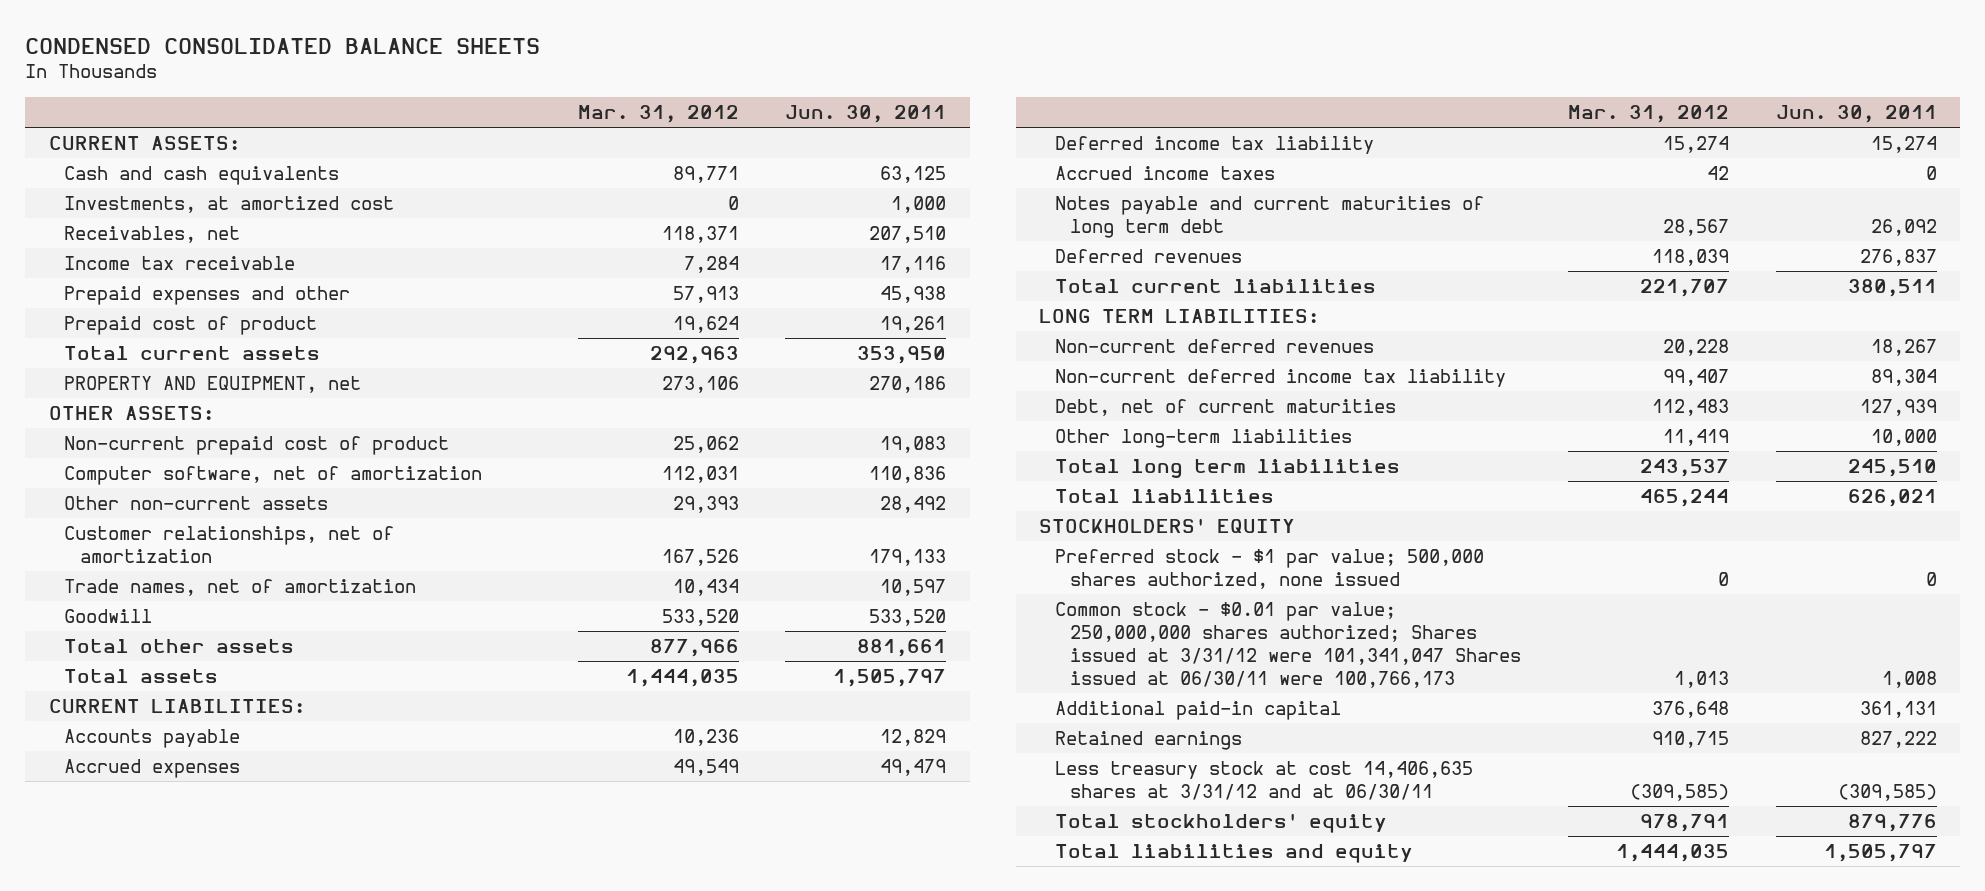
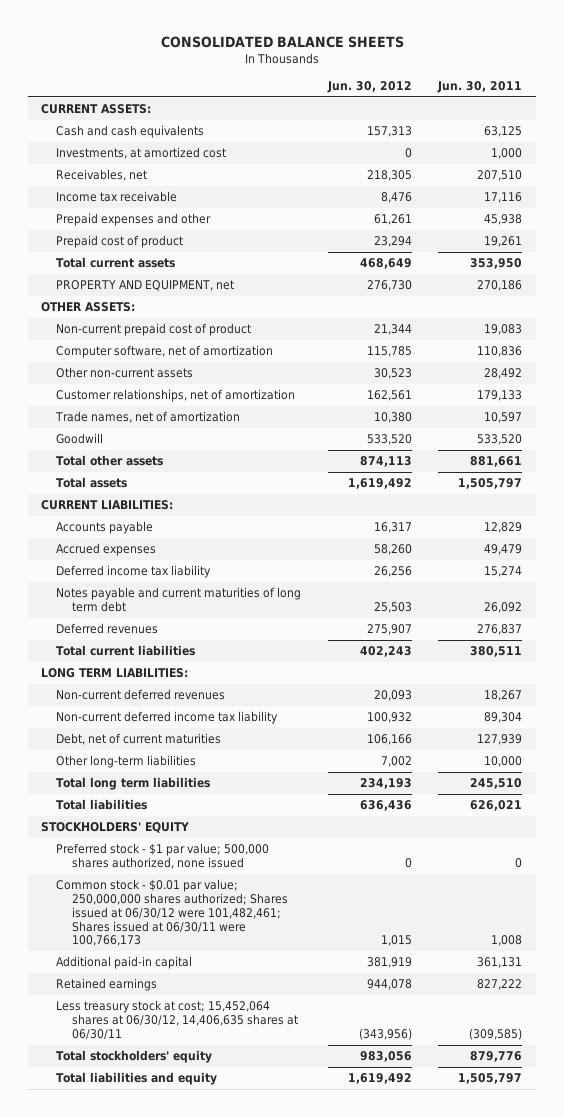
[25,37,541,54] CONDENSED CONSOLIDATED BALANCE SHEETS -> [160,35,404,48] CONSOLIDATED BALANCE SHEETS
[577,104,739,123] Mar. 31, 2012 -> none
none -> [326,80,412,93] Jun. 30, 2012
[1054,166,1275,181] Accrued income taxes -> none
[1054,602,1522,689] Common stock - $0.01 par value; 250,000,000 shares authorized; Shares issued at 3/31/12 were 101,341,047 Shares issued at 06/30/11 were 100,766,173 -> [56,879,288,947] Common stock - $0.01 par value; 250,000,000 shares authorized; Shares issued at 06/30/12 were 101,482,461; Shares issued at 06/30/11 were 100,766,173
[1054,761,1473,801] Less treasury stock at cost 14,406,635 shares at 3/31/12 and at 06/30/11 -> [56,1000,298,1040] Less treasury stock at cost; 15,452,064 shares at 06/30/12, 14,406,635 shares at 06/30/11

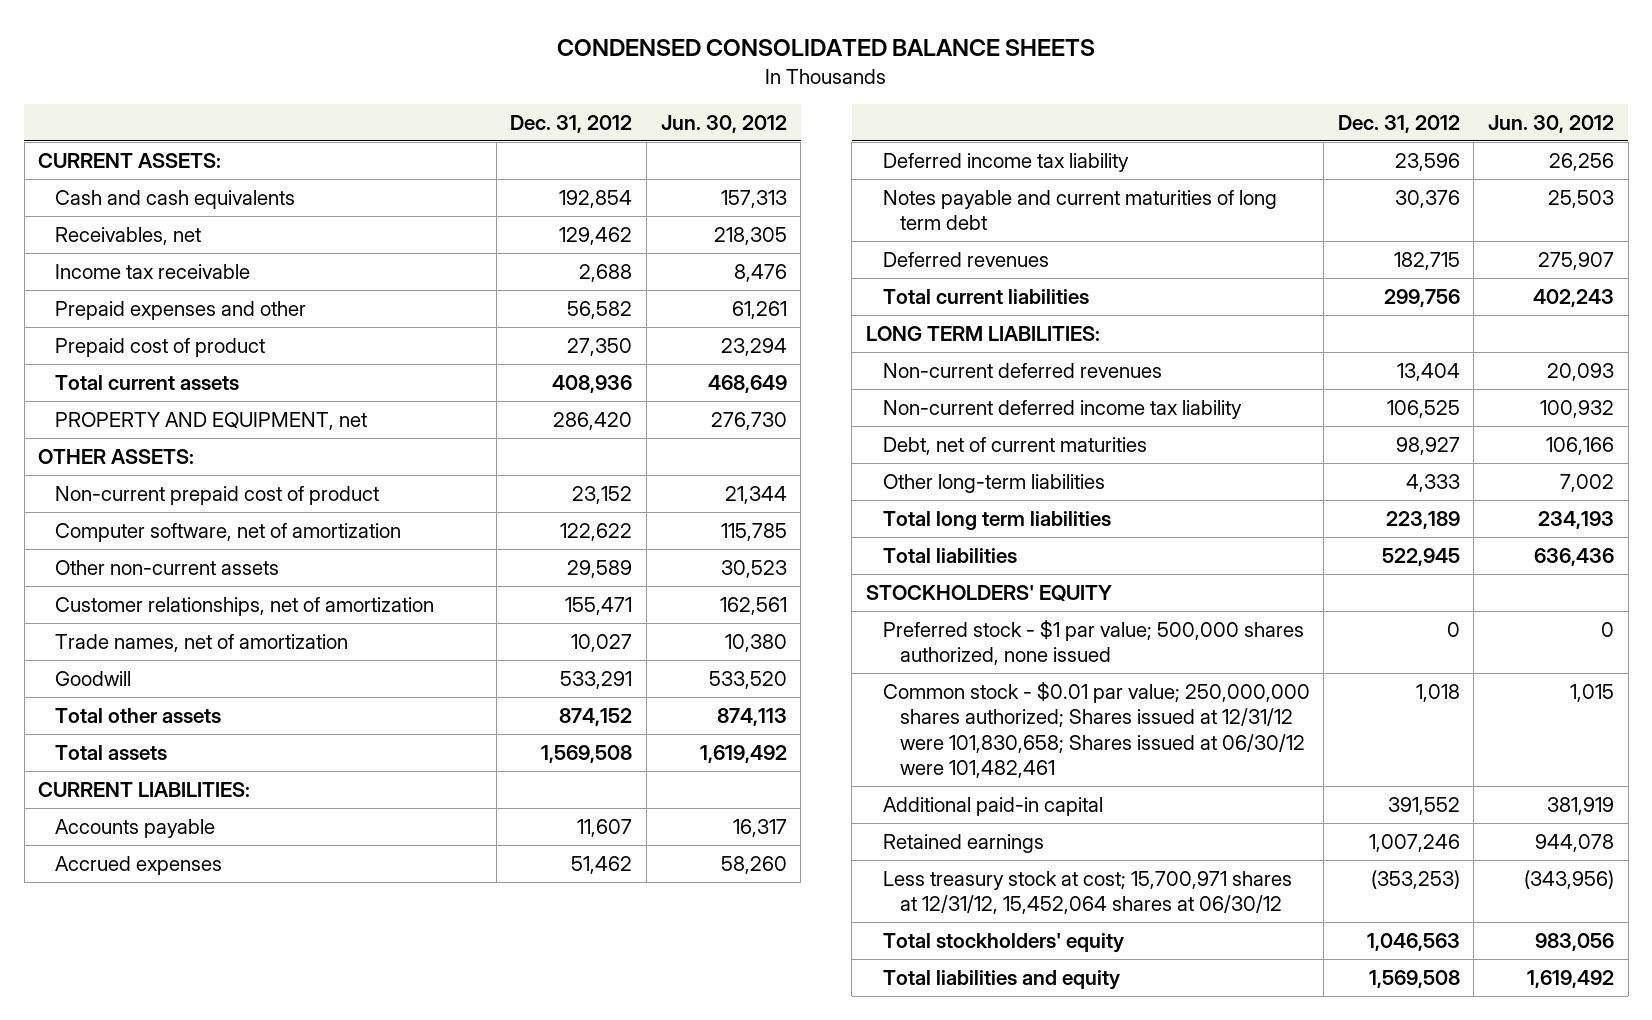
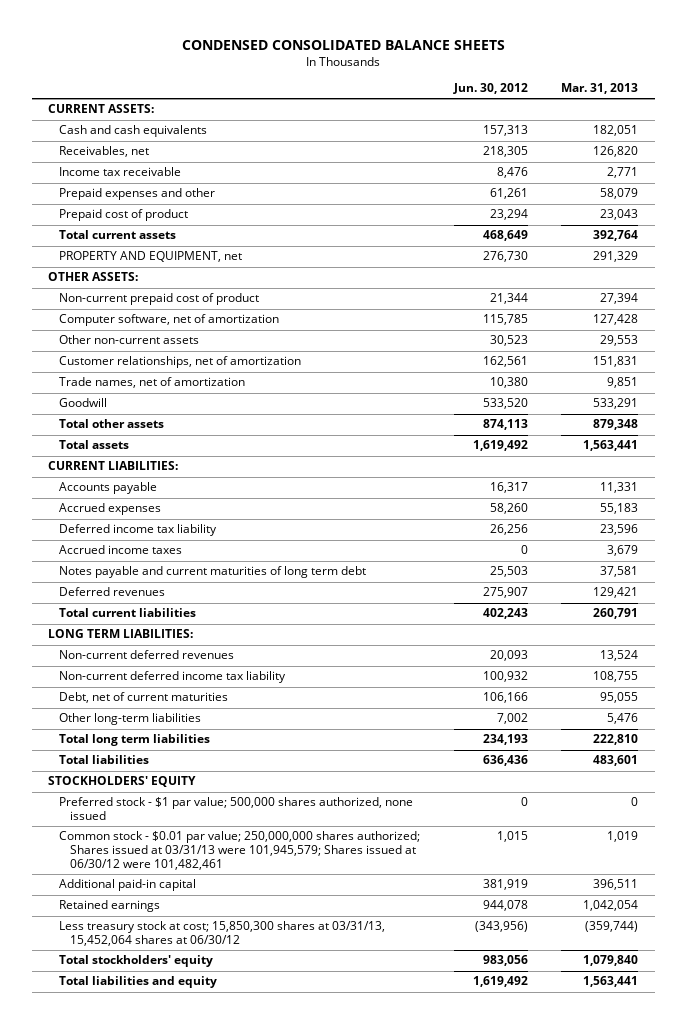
[510,114,633,133] Dec. 31, 2012 -> none
none -> [561,83,639,95] Mar. 31, 2013
none -> [59,545,183,555] Accrued income taxes
[882,680,1310,779] Common stock - $0.01 par value; 250,000,000 shares authorized; Shares issued at 12/31/12 were 101,830,658; Shares issued at 06/30/12 were 101,482,461 -> [59,831,421,870] Common stock - $0.01 par value; 250,000,000 shares authorized; Shares issued at 03/31/13 were 101,945,579; Shares issued at 06/30/12 were 101,482,461
[882,870,1292,915] Less treasury stock at cost; 15,700,971 shares at 12/31/12, 15,452,064 shares at 06/30/12 -> [59,921,386,947] Less treasury stock at cost; 15,850,300 shares at 03/31/13, 15,452,064 shares at 06/30/12

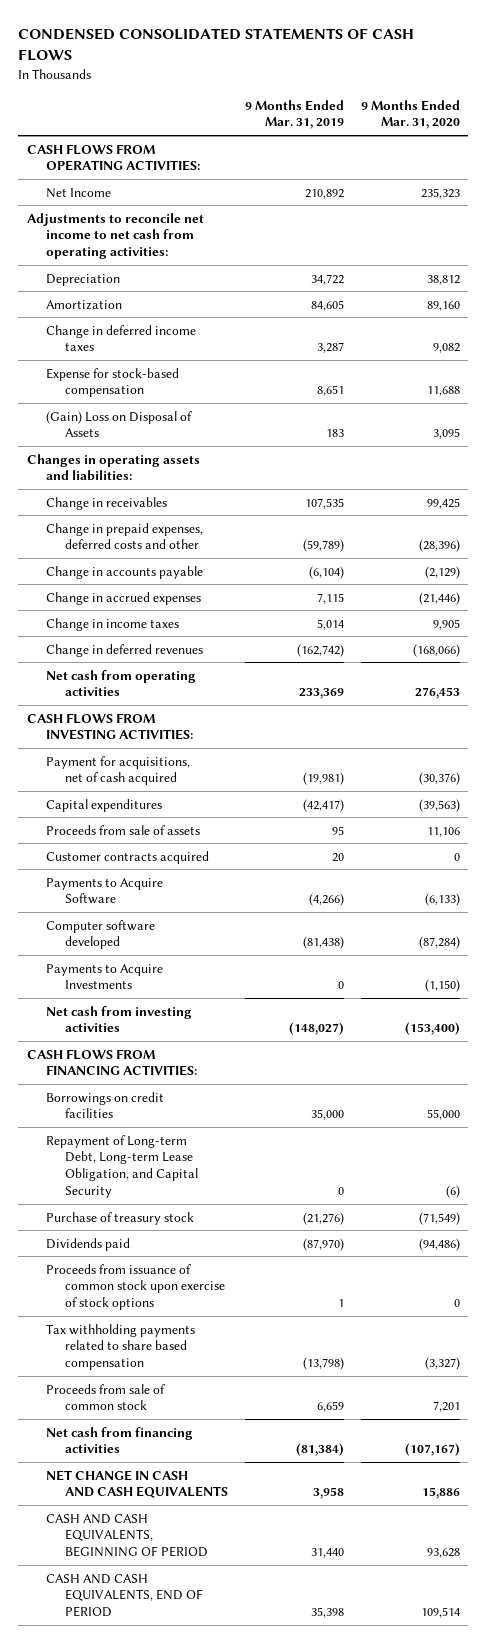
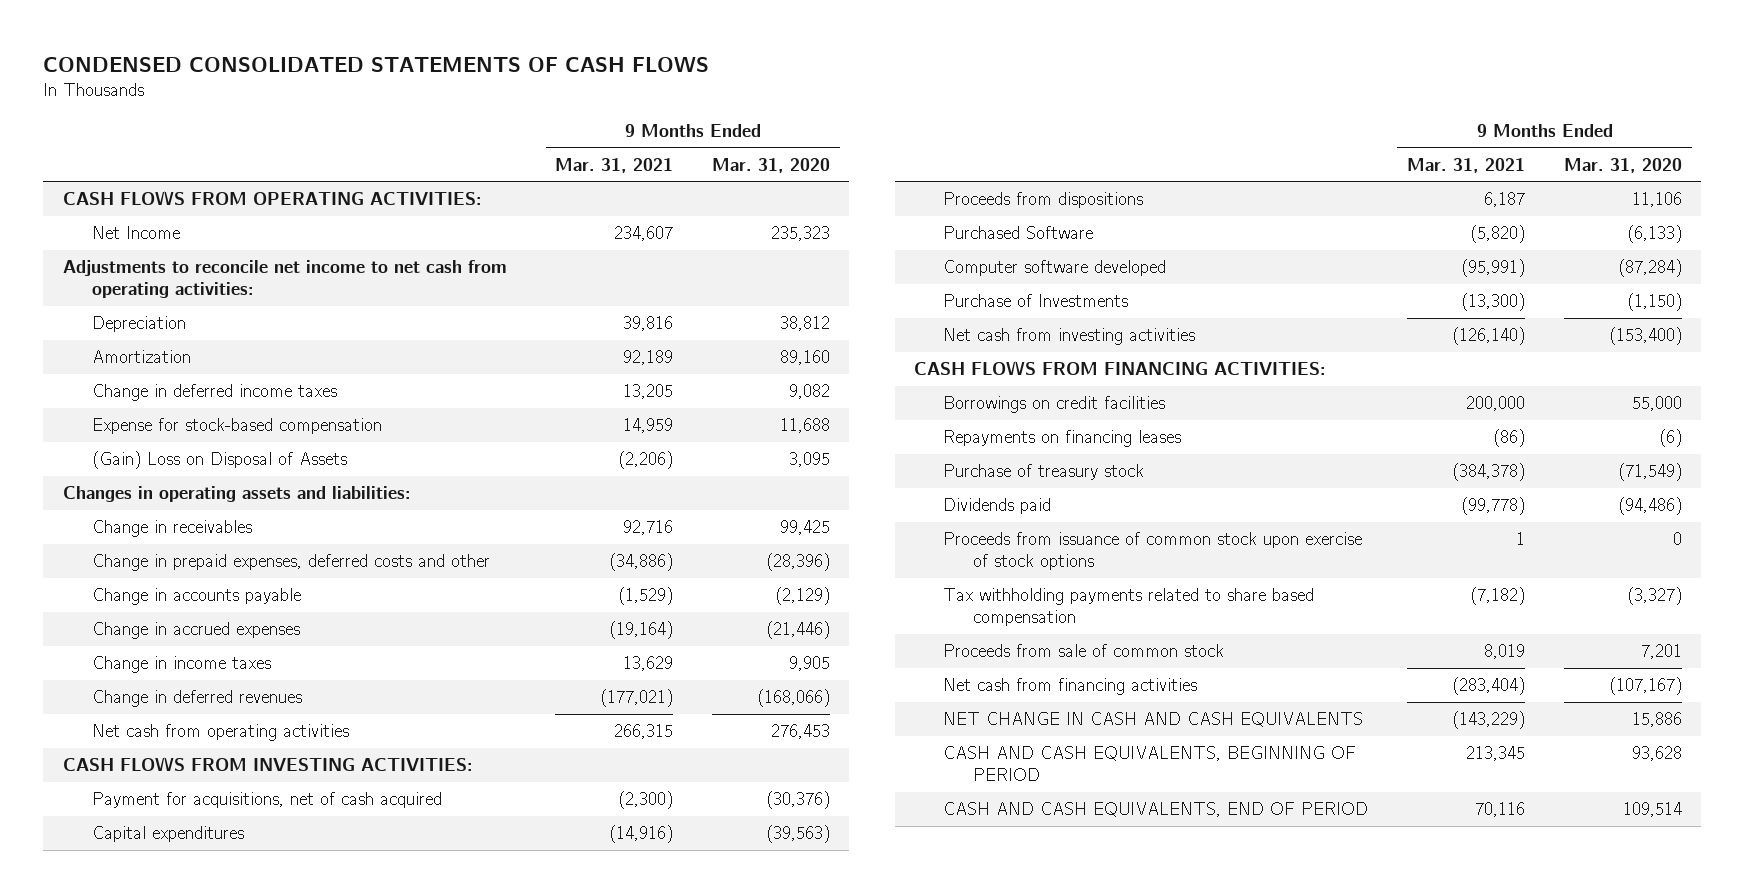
[245,99,345,130] 9 Months Ended Mar. 31, 2019 -> none
none -> [555,157,674,173] Mar. 31, 2021
[46,850,210,864] Customer contracts acquired -> none
[46,824,201,835] Proceeds from sale of assets -> [943,192,1144,209] Proceeds from dispositions
[46,877,164,905] Payments to Acquire Software -> [943,226,1094,240] Purchased Software
[46,963,164,990] Payments to Acquire Investments -> [943,294,1129,308] Purchase of Investments
[46,1134,199,1199] Repayment of Long-term Debt, Long-term Lease Obligation, and Capital Security -> [943,430,1182,448] Repayments on financing leases

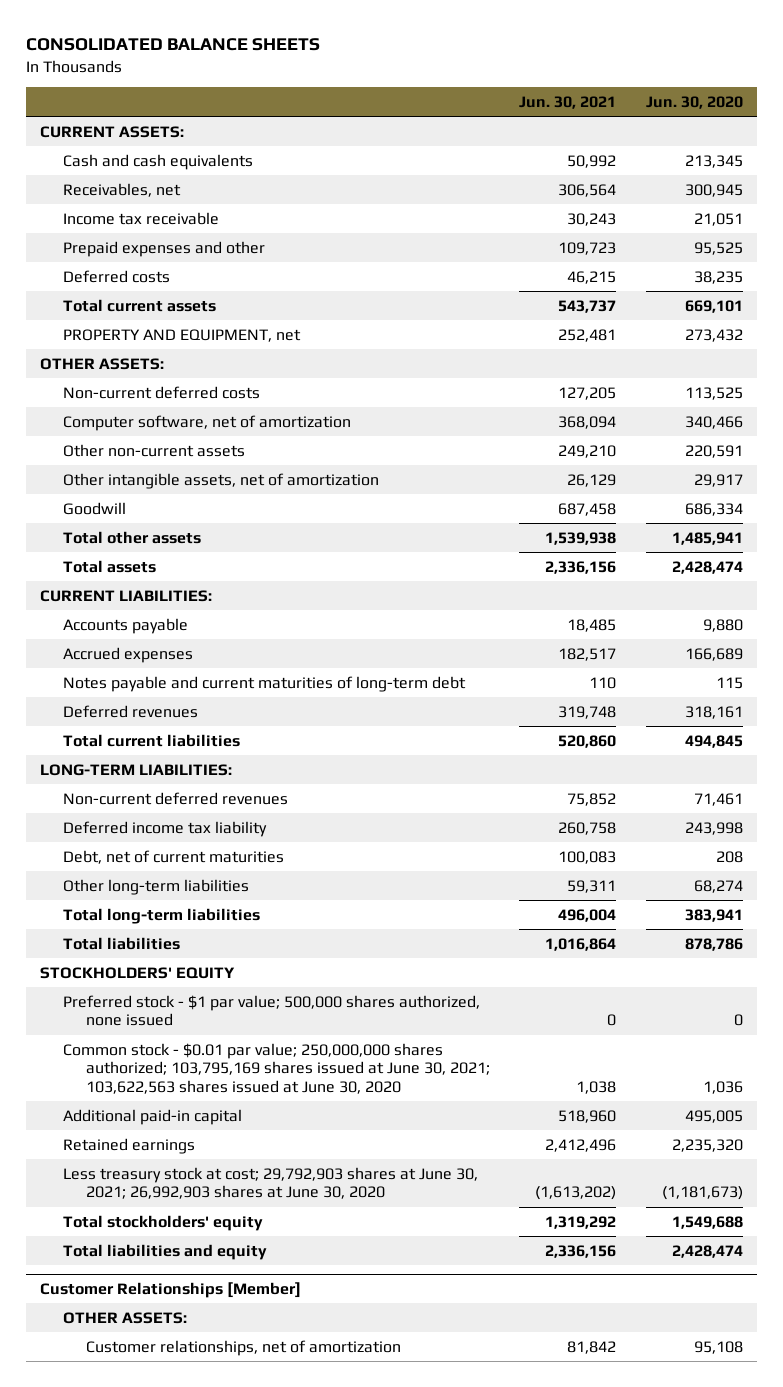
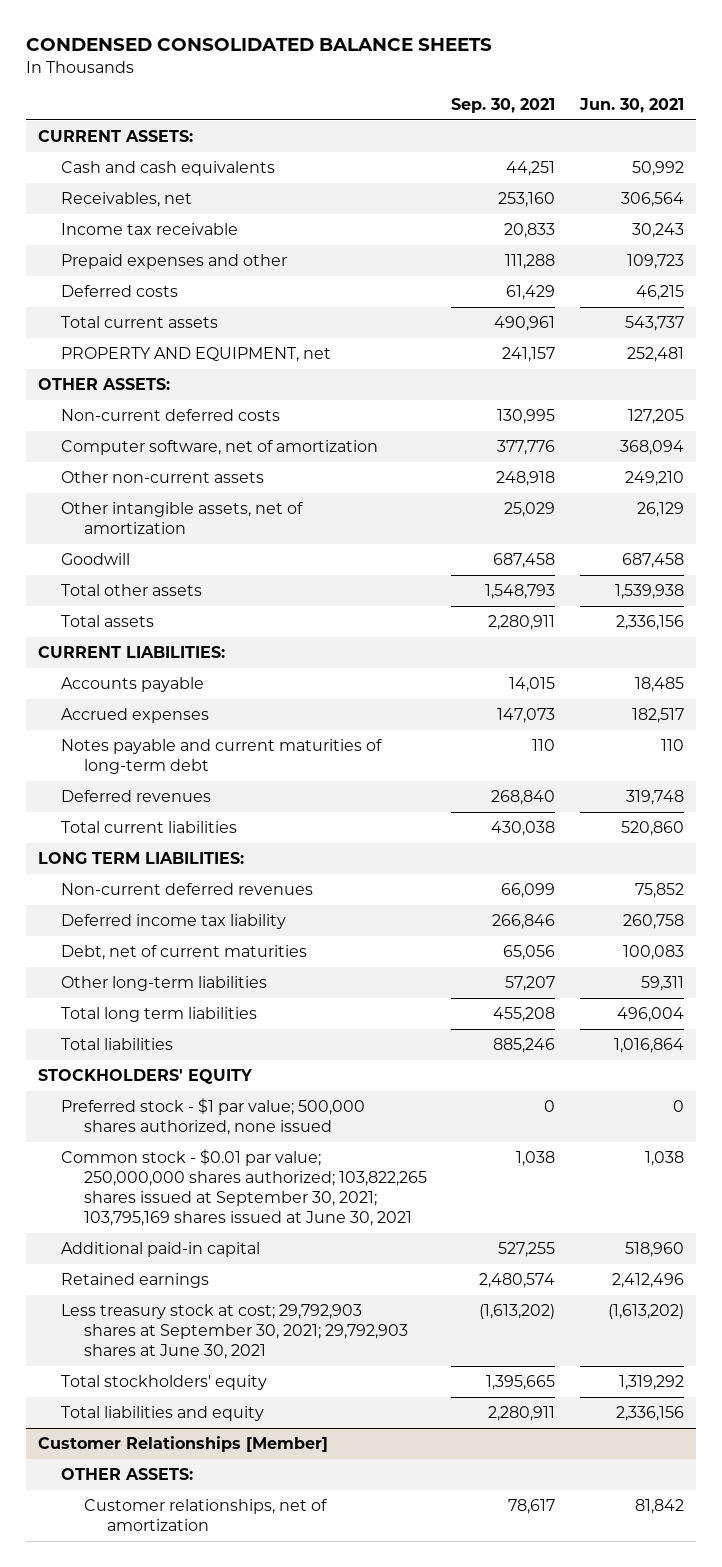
[25,38,320,52] CONSOLIDATED BALANCE SHEETS -> [25,37,492,51] CONDENSED CONSOLIDATED BALANCE SHEETS
[645,96,743,110] Jun. 30, 2020 -> none
none -> [451,98,556,114] Sep. 30, 2021
[40,763,233,776] LONG-TERM LIABILITIES: -> [38,852,245,865] LONG TERM LIABILITIES:
[63,907,261,924] Total long-term liabilities -> [60,1007,257,1023] Total long term liabilities
[63,1042,490,1095] Common stock - $0.01 par value; 250,000,000 shares authorized; 103,795,169 shares issued at June 30, 2021; 103,622,563 shares issued at June 30, 2020 -> [60,1149,427,1227] Common stock - $0.01 par value; 250,000,000 shares authorized; 103,822,265 shares issued at September 30, 2021; 103,795,169 shares issued at June 30, 2021
[63,1166,479,1200] Less treasury stock at cost; 29,792,903 shares at June 30, 2021; 26,992,903 shares at June 30, 2020 -> [60,1304,408,1360] Less treasury stock at cost; 29,792,903 shares at September 30, 2021; 29,792,903 shares at June 30, 2021

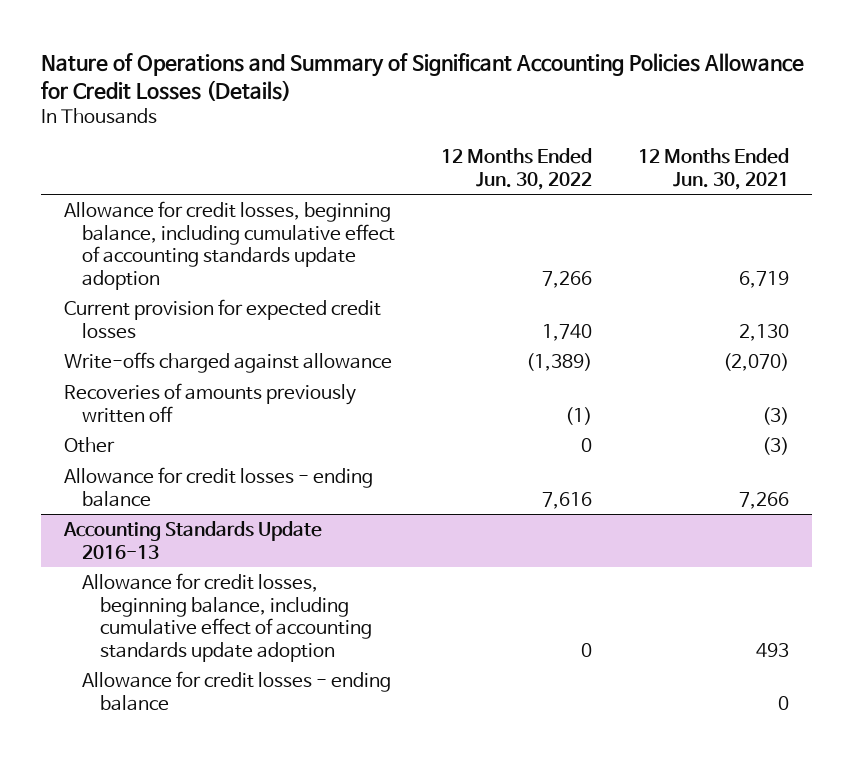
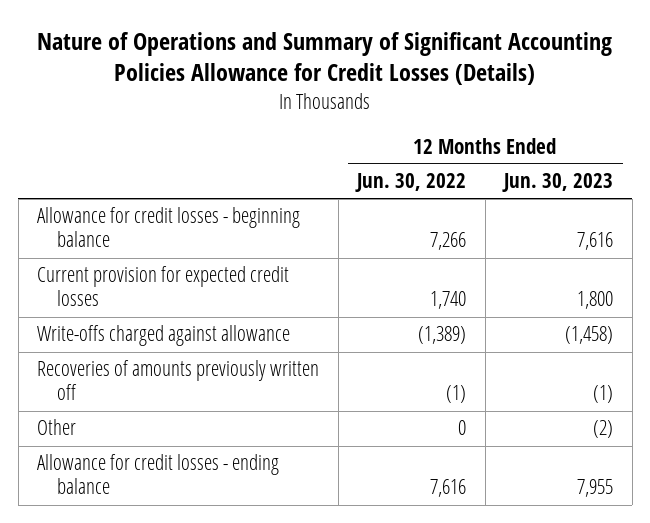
[637,148,789,190] 12 Months Ended Jun. 30, 2021 -> none
none -> [502,173,614,193] Jun. 30, 2023
[64,201,396,290] Allowance for credit losses, beginning balance, including cumulative effect of accounting standards update adoption -> [37,207,301,248] Allowance for credit losses - beginning balance
[63,521,323,559] Accounting Standards Update 2016-13 -> none
[82,573,373,662] Allowance for credit losses, beginning balance, including cumulative effect of accounting standards update adoption -> none
[82,671,392,711] Allowance for credit losses - ending balance -> none

